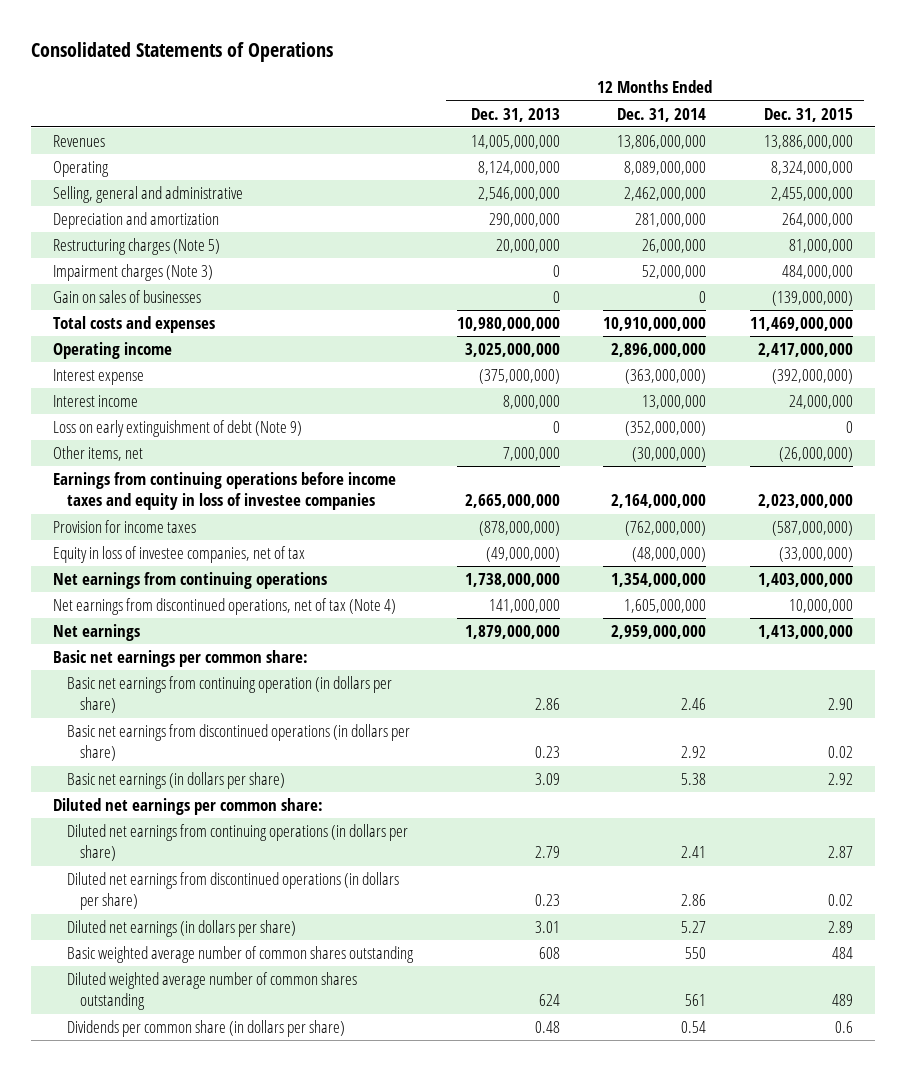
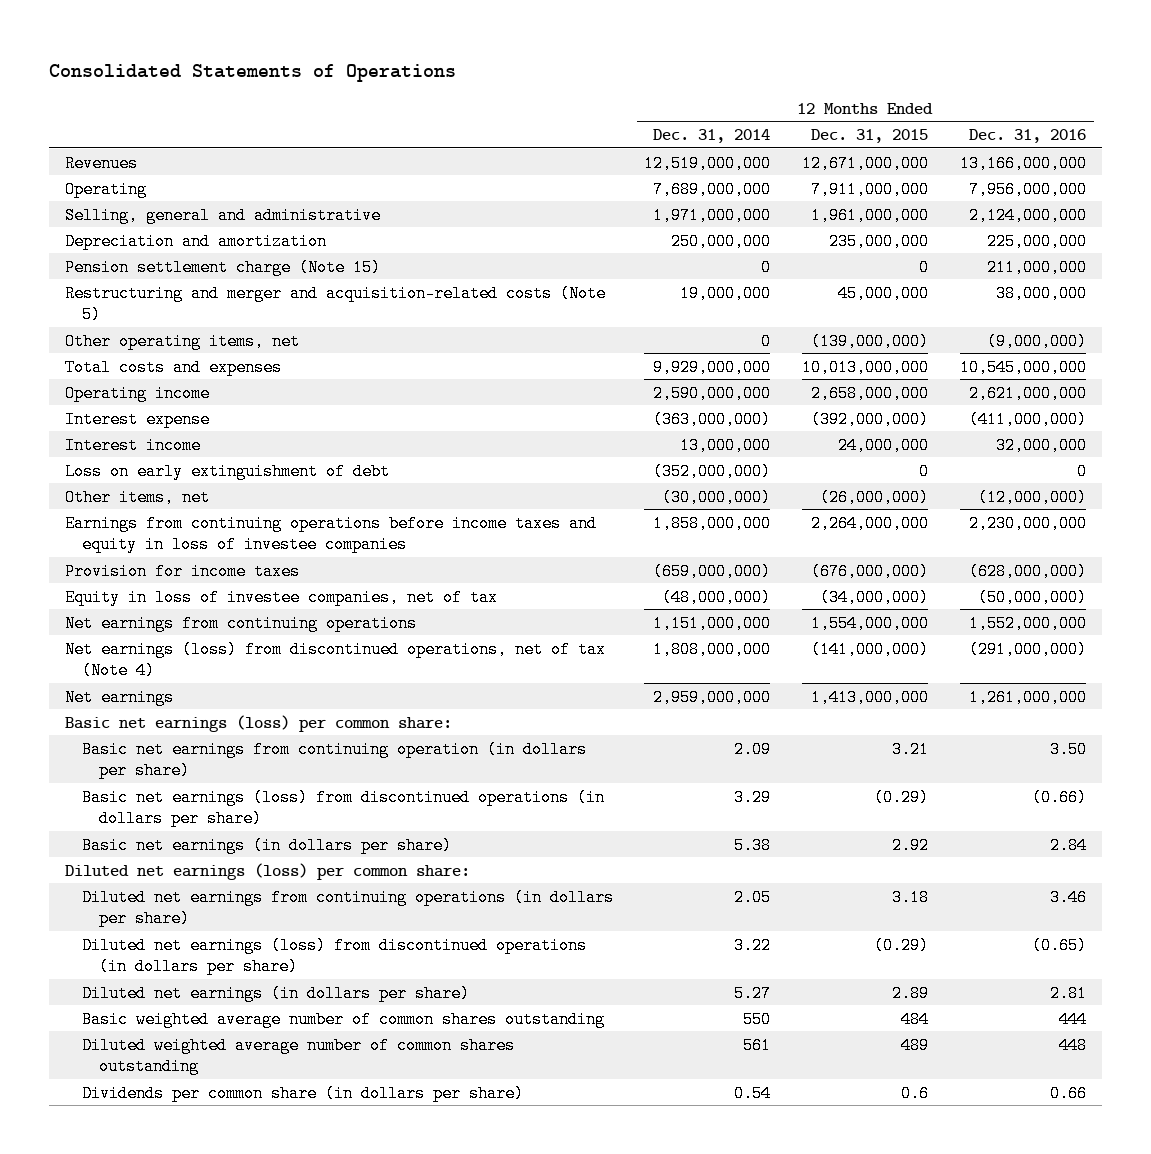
[470,107,560,122] Dec. 31, 2013 -> none
none -> [968,129,1086,144] Dec. 31, 2016
[53,238,221,256] Restructuring charges (Note 5) -> none
[53,264,214,282] Impairment charges (Note 3) -> none
[617,135,707,150] 13,806,000,000 -> [644,154,772,172] 12,519,000,000
[764,135,854,150] 13,886,000,000 -> [802,154,930,172] 12,671,000,000
[624,161,707,176] 8,089,000,000 -> [653,180,772,198] 7,689,000,000
[771,161,854,176] 8,324,000,000 -> [811,180,930,198] 7,911,000,000
[624,187,707,202] 2,462,000,000 -> [653,206,772,224] 1,971,000,000
[771,187,854,202] 2,455,000,000 -> [811,206,930,224] 1,961,000,000
[635,213,707,228] 281,000,000 -> [671,232,772,250] 250,000,000
[782,213,854,228] 264,000,000 -> [829,232,930,250] 235,000,000
none -> [64,258,381,276] Pension settlement charge (Note 15)
none -> [64,284,606,324] Restructuring and merger and acquisition-related costs (Note 5)
[53,290,202,304] Gain on sales of businesses -> [64,332,300,350] Other operating items, net
[603,317,707,332] 10,910,000,000 -> [653,358,772,376] 9,929,000,000
[750,317,854,332] 11,469,000,000 -> [802,358,930,376] 10,013,000,000
[611,343,707,358] 2,896,000,000 -> [653,384,772,402] 2,590,000,000
[758,343,854,358] 2,417,000,000 -> [811,384,930,402] 2,658,000,000
[53,420,303,438] Loss on early extinguishment of debt (Note 9) -> [64,462,390,480] Loss on early extinguishment of debt
[611,494,707,509] 2,164,000,000 -> [653,514,772,532] 1,858,000,000
[758,494,854,509] 2,023,000,000 -> [811,514,930,532] 2,264,000,000
[625,521,707,537] (762,000,000) -> [653,562,772,580] (659,000,000)
[772,521,854,537] (587,000,000) -> [811,562,930,580] (676,000,000)
[779,547,854,563] (33,000,000) -> [820,588,930,606] (34,000,000)
[611,573,707,588] 1,354,000,000 -> [653,614,772,632] 1,151,000,000
[758,573,854,588] 1,403,000,000 -> [811,614,930,632] 1,554,000,000
[53,598,397,616] Net earnings from discontinued operations, net of tax (Note 4) -> [64,640,606,680] Net earnings (loss) from discontinued operations, net of tax (Note 4)
[624,599,707,614] 1,605,000,000 -> [653,640,772,658] 1,808,000,000
[789,599,854,614] 10,000,000 -> [811,640,930,658] (141,000,000)
[53,650,309,668] Basic net earnings per common share: -> [64,714,452,732] Basic net earnings (loss) per common share:
[681,698,707,711] 2.46 -> [734,740,772,758] 2.09
[828,698,854,711] 2.90 -> [892,740,930,758] 3.21
[66,724,410,762] Basic net earnings from discontinued operations (in dollars per share) -> [81,788,605,828] Basic net earnings (loss) from discontinued operations (in dollars per share)
[681,746,707,759] 2.92 -> [734,788,772,806] 3.29
[828,746,854,759] 0.02 -> [874,788,930,806] (0.29)
[53,798,324,816] Diluted net earnings per common share: -> [64,862,470,880] Diluted net earnings (loss) per common share:
[681,846,707,859] 2.41 -> [734,888,772,906] 2.05
[828,846,854,859] 2.87 -> [892,888,930,906] 3.18
[66,872,399,911] Diluted net earnings from discontinued operations (in dollars per share) -> [81,936,587,976] Diluted net earnings (loss) from discontinued operations (in dollars per share)
[681,894,707,907] 2.86 -> [734,936,772,954] 3.22
[828,894,854,907] 0.02 -> [874,936,930,954] (0.29)

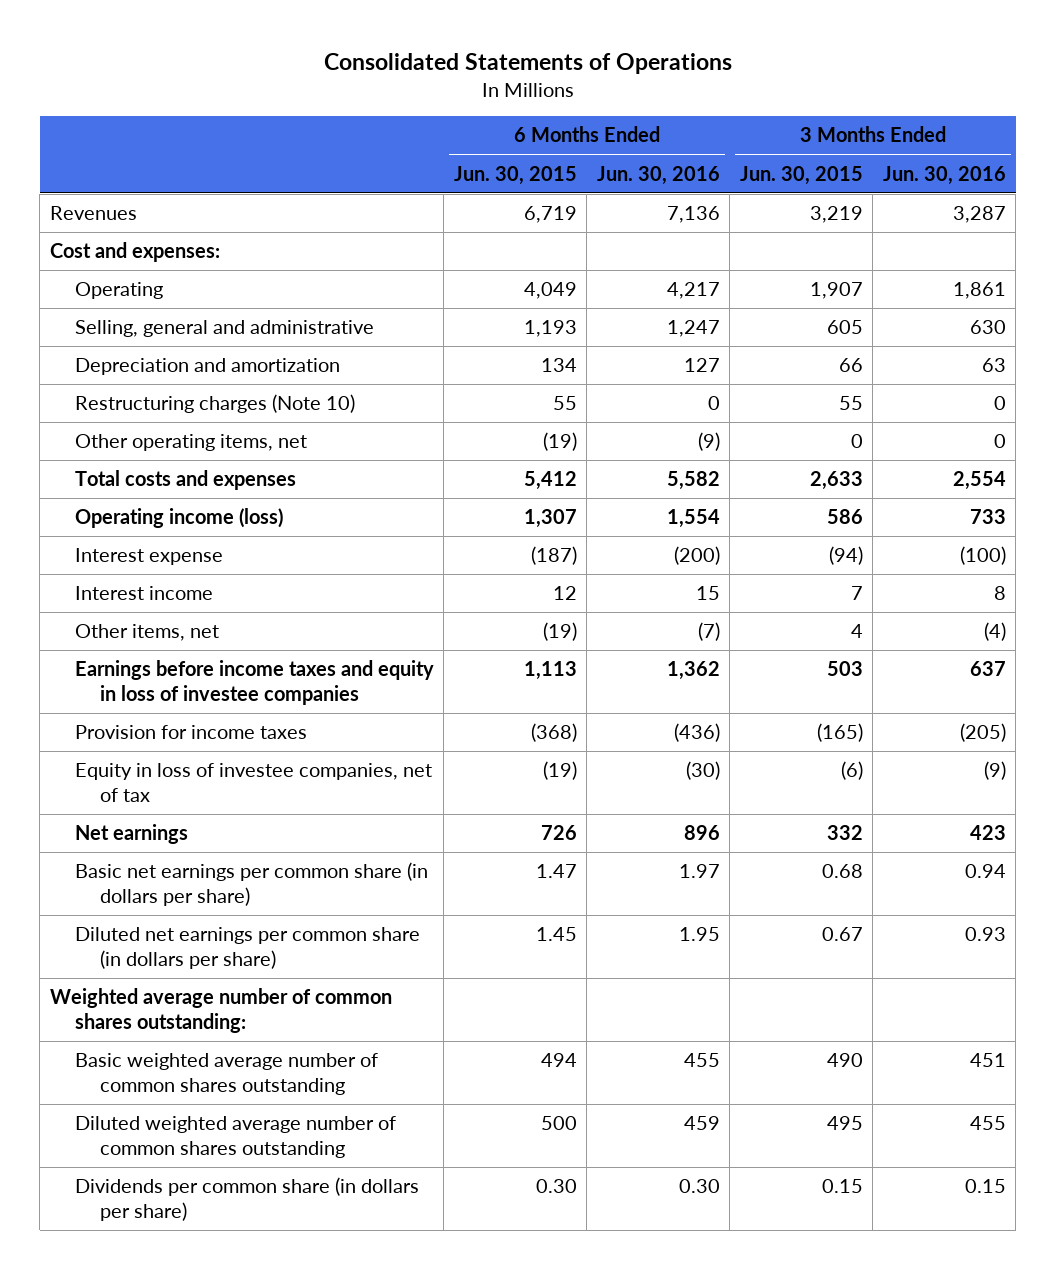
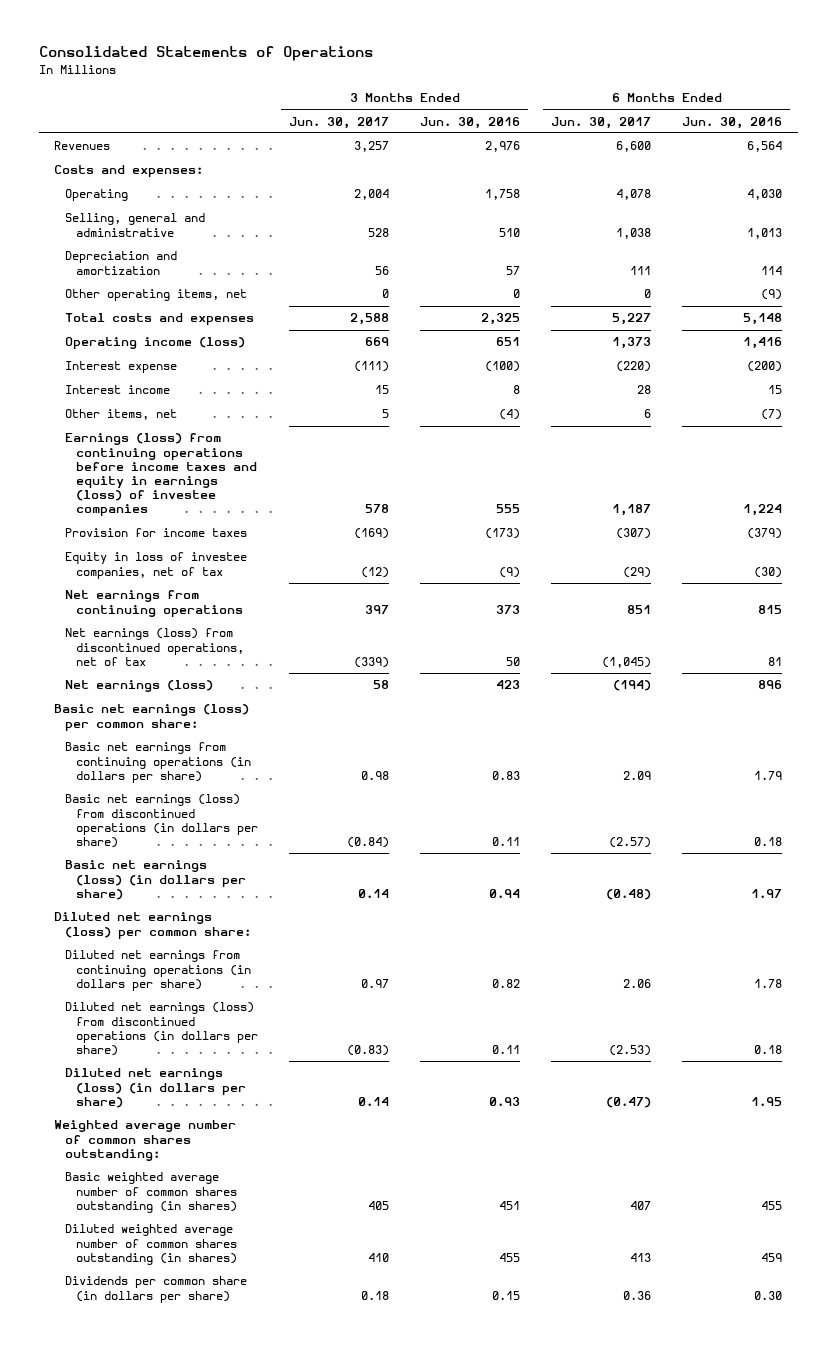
[453,165,577,185] Jun. 30, 2015 -> none
[739,165,863,185] Jun. 30, 2015 -> none
none -> [289,116,390,129] Jun. 30, 2017
none -> [551,116,652,129] Jun. 30, 2017
[74,394,355,414] Restructuring charges (Note 10) -> none
[666,206,720,224] 7,136 -> [747,141,783,153] 6,564
[952,206,1006,224] 3,287 -> [485,141,521,153] 2,976
[49,242,220,263] Cost and expenses: -> [54,165,204,178] Costs and expenses:
[666,282,720,300] 4,217 -> [747,189,783,201] 4,030
[952,282,1006,300] 1,861 -> [485,189,521,201] 1,758
[666,320,720,338] 1,247 -> [747,227,783,239] 1,013
[969,320,1006,335] 630 -> [499,227,521,237] 510
[683,358,720,373] 127 -> [761,265,783,275] 114
[981,358,1006,373] 63 -> [506,265,521,275] 57
[666,471,720,491] 5,582 -> [743,313,783,326] 5,148
[952,471,1006,491] 2,554 -> [481,313,521,326] 2,325
[666,509,720,529] 1,554 -> [743,337,783,350] 1,416
[969,509,1006,525] 733 -> [496,337,521,347] 651
[74,660,434,706] Earnings before income taxes and equity in loss of investee companies -> [65,433,258,517] Earnings (loss) from continuing operations before income taxes and equity in earnings (loss) of investee companies
[666,661,720,681] 1,362 -> [743,504,783,517] 1,224
[969,661,1006,677] 637 -> [496,504,521,514] 555
[673,723,720,743] (436) -> [747,528,783,540] (379)
[959,723,1006,743] (205) -> [485,528,521,540] (173)
none -> [65,590,244,617] Net earnings from continuing operations
none -> [65,628,245,666] Net earnings (loss) from discontinued operations, net of tax
[74,824,188,845] Net earnings -> [65,680,214,693] Net earnings (loss)
none -> [54,704,250,731] Basic net earnings (loss) per common share:
none -> [65,742,252,783] Basic net earnings from continuing operations (in dollars per share)
none -> [65,794,259,848] Basic net earnings (loss) from discontinued operations (in dollars per share)
[74,862,428,907] Basic net earnings per common share (in dollars per share) -> [65,860,247,900] Basic net earnings (loss) (in dollars per share)
none -> [54,912,252,939] Diluted net earnings (loss) per common share:
none -> [65,950,252,991] Diluted net earnings from continuing operations (in dollars per share)
none -> [65,1002,259,1056] Diluted net earnings (loss) from discontinued operations (in dollars per share)
[74,927,420,970] Diluted net earnings per common share (in dollars per share) -> [65,1068,247,1108] Diluted net earnings (loss) (in dollars per share)
[74,1053,378,1096] Basic weighted average number of common shares outstanding -> [65,1172,238,1213] Basic weighted average number of common shares outstanding (in shares)
[74,1116,396,1159] Diluted weighted average number of common shares outstanding -> [65,1224,238,1265] Diluted weighted average number of common shares outstanding (in shares)

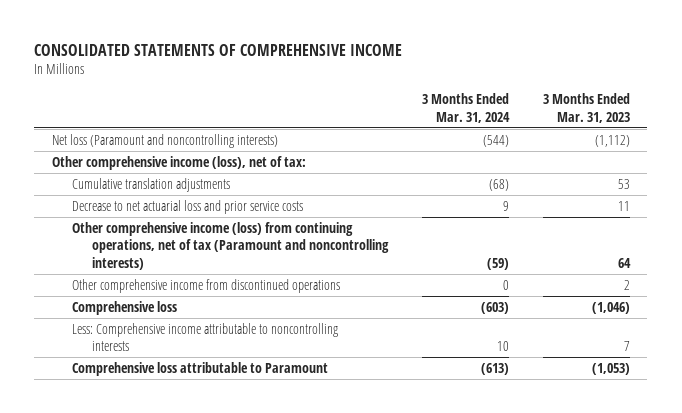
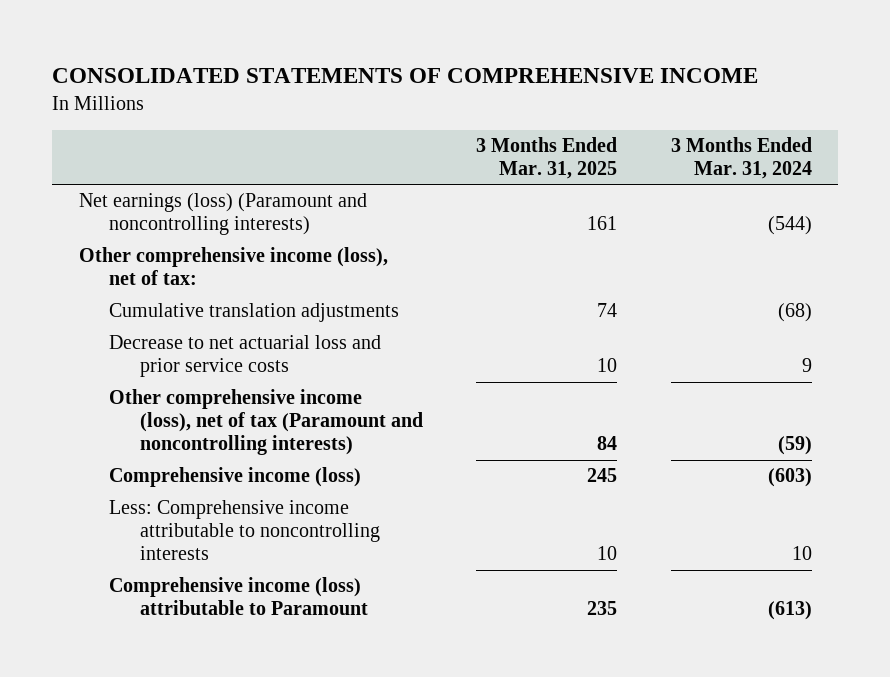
[543,93,631,123] 3 Months Ended Mar. 31, 2023 -> none
none -> [476,137,618,180] 3 Months Ended Mar. 31, 2025
[51,133,278,148] Net loss (Paramount and noncontrolling interests) -> [78,193,367,236] Net earnings (loss) (Paramount and noncontrolling interests)
[71,278,340,293] Other comprehensive income from discontinued operations -> none
[71,221,389,270] Other comprehensive income (loss) from continuing operations, net of tax (Paramount and noncontrolling interests) -> [109,389,424,456] Other comprehensive income (loss), net of tax (Paramount and noncontrolling interests)
[71,300,177,315] Comprehensive loss -> [109,467,362,488] Comprehensive income (loss)
[71,361,328,376] Comprehensive loss attributable to Paramount -> [109,577,369,616] Comprehensive income (loss) attributable to Paramount

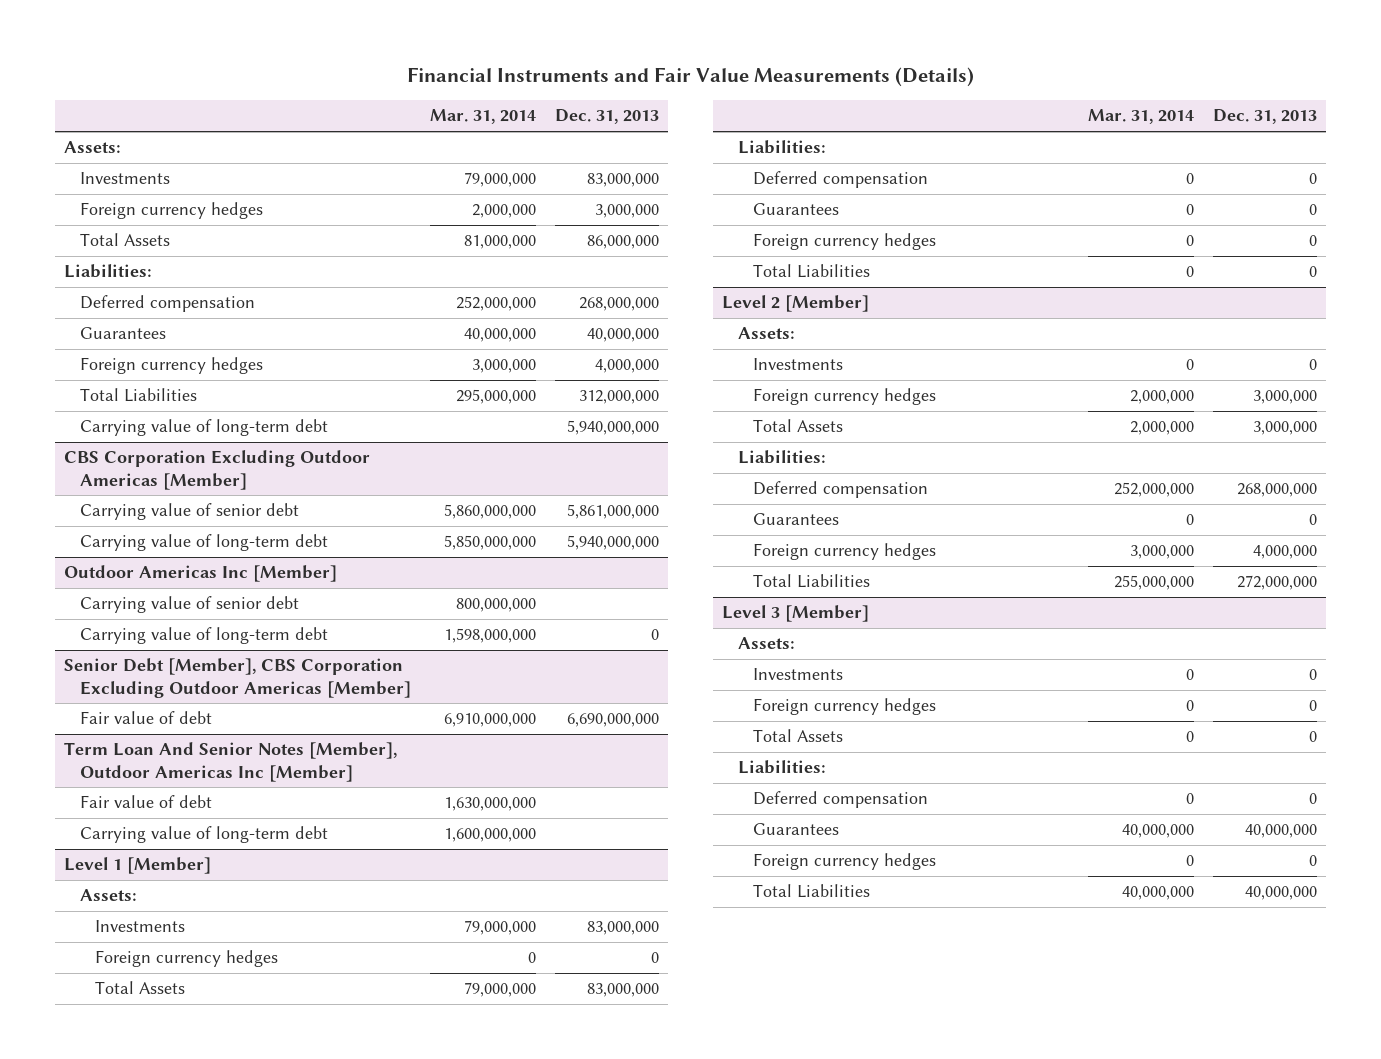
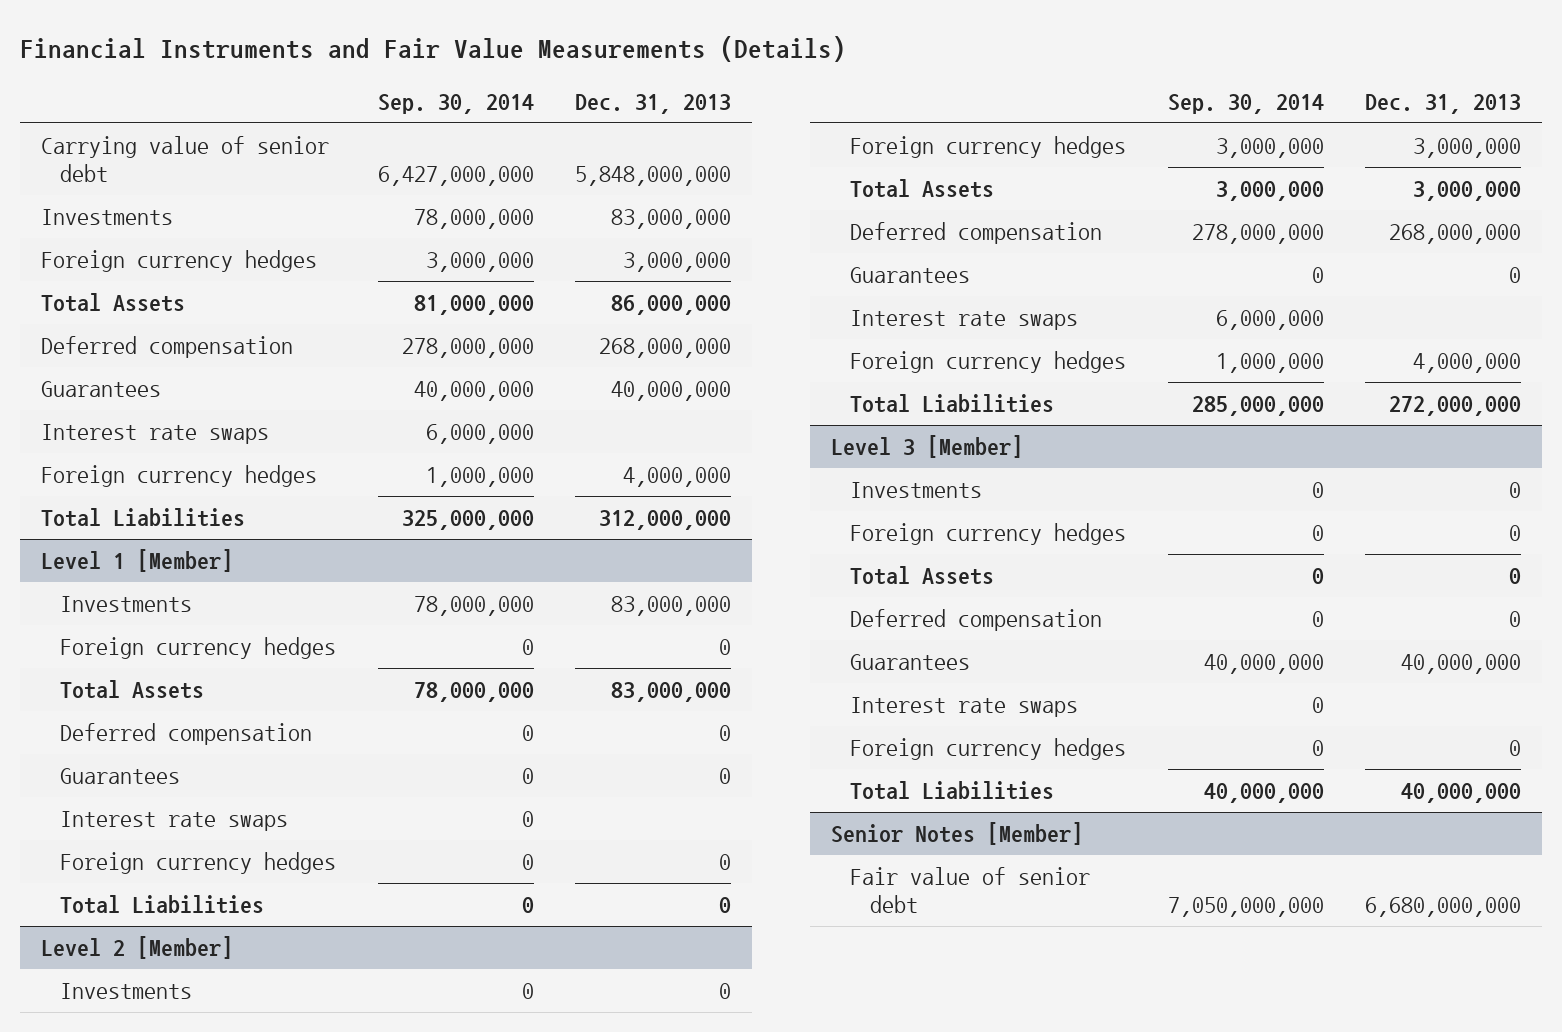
[429,109,536,125] Mar. 31, 2014 -> none
none -> [377,93,534,114] Sep. 30, 2014
[64,141,122,154] Assets: -> none
none -> [40,135,329,183] Carrying value of senior debt
[64,264,153,279] Liabilities: -> none
none -> [40,423,269,444] Interest rate swaps
[79,419,328,437] Carrying value of long-term debt -> none
[64,450,371,490] CBS Corporation Excluding Outdoor Americas [Member] -> none
[79,503,299,521] Carrying value of senior debt -> none
[79,534,328,552] Carrying value of long-term debt -> none
[64,565,338,583] Outdoor Americas Inc [Member] -> none
[79,596,299,614] Carrying value of senior debt -> none
[79,627,328,645] Carrying value of long-term debt -> none
[64,658,411,698] Senior Debt [Member], CBS Corporation Excluding Outdoor Americas [Member] -> none
[79,711,212,725] Fair value of debt -> none
[64,742,398,782] Term Loan And Senior Notes [Member], Outdoor Americas Inc [Member] -> none
[79,795,212,809] Fair value of debt -> none
[79,826,328,844] Carrying value of long-term debt -> none
[79,889,137,902] Assets: -> none
[737,140,826,155] Liabilities: -> none
none -> [60,810,289,831] Interest rate swaps
[737,327,795,340] Assets: -> none
[737,450,826,465] Liabilities: -> none
none -> [850,309,1079,330] Interest rate swaps
[737,637,795,650] Assets: -> none
[737,760,826,775] Liabilities: -> none
none -> [850,696,1079,717] Interest rate swaps
none -> [830,821,1083,845] Senior Notes [Member]
none -> [850,866,1091,914] Fair value of senior debt

